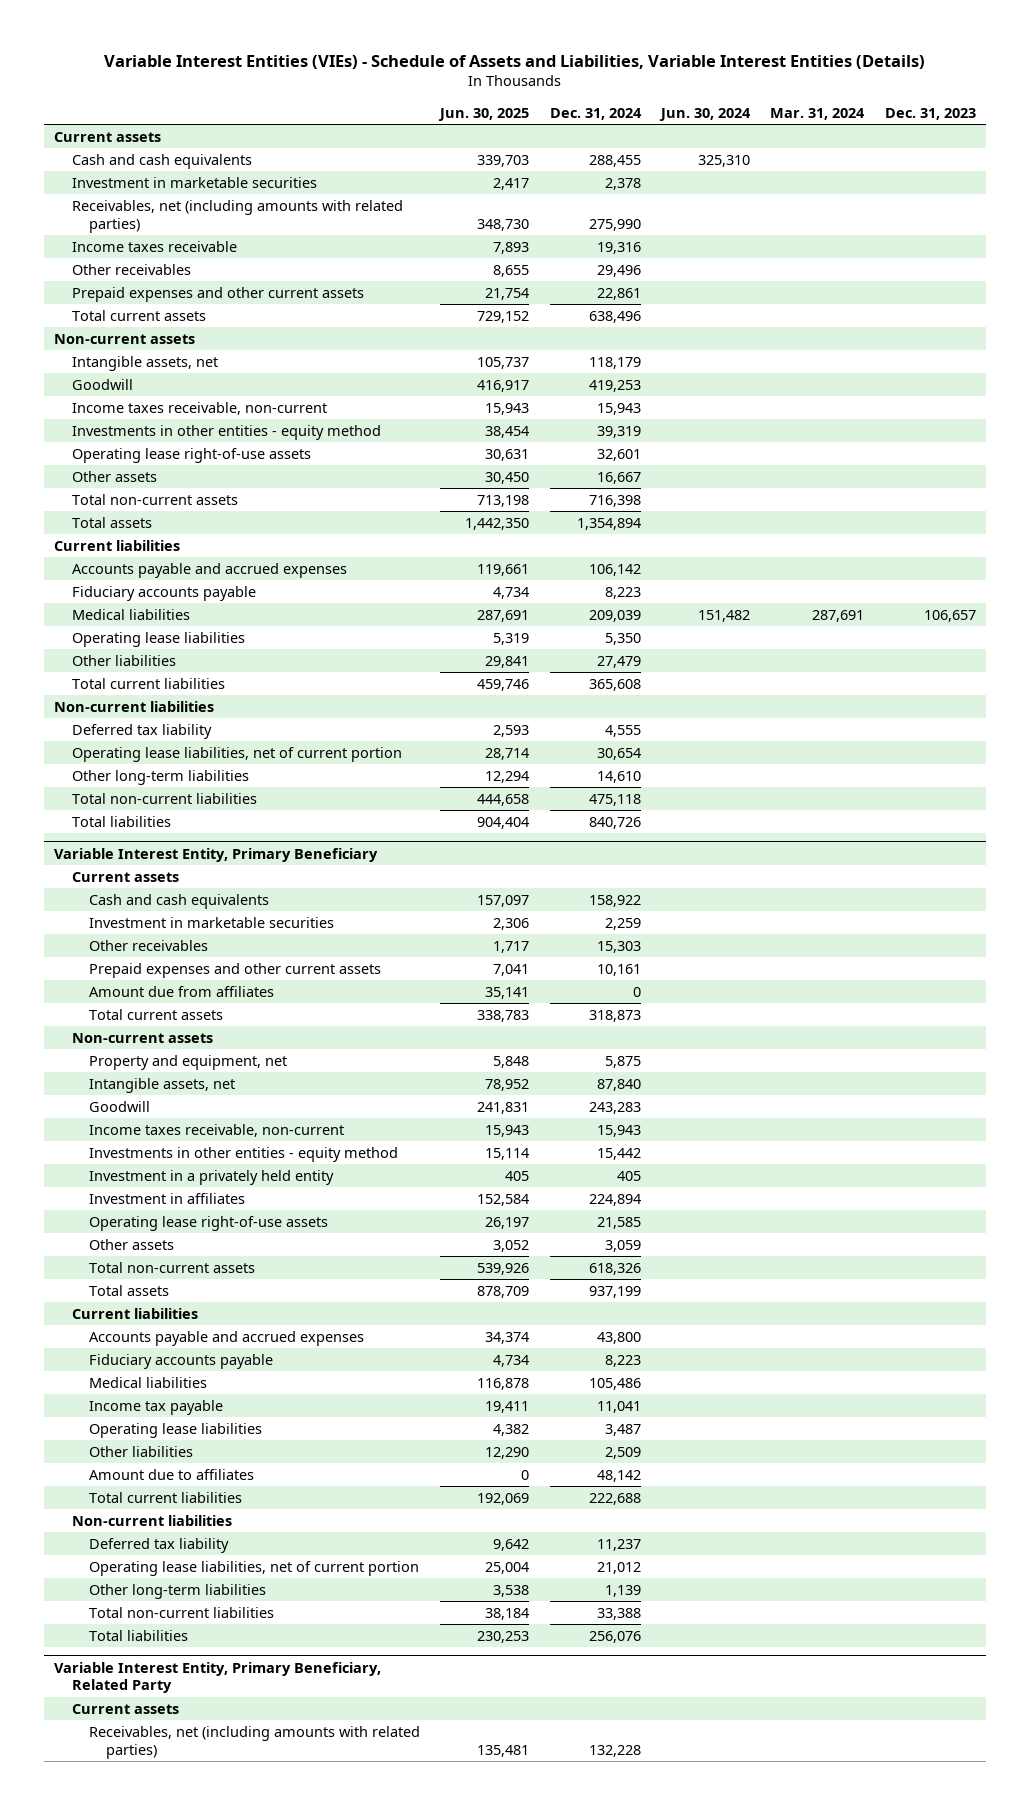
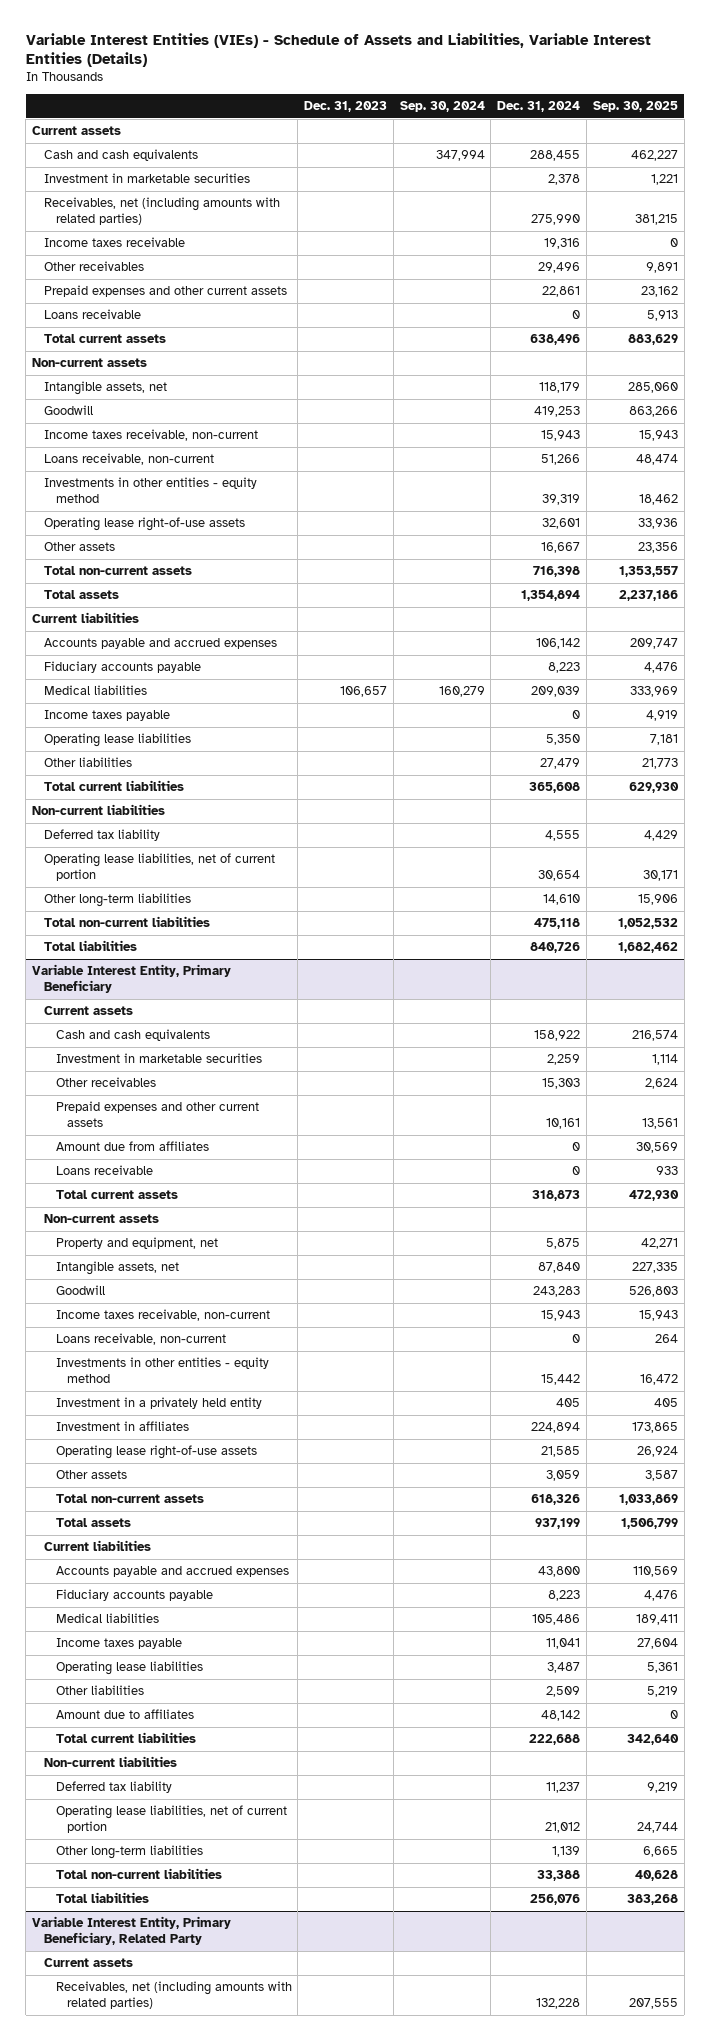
[438,107,530,121] Jun. 30, 2025 -> none
[659,107,752,121] Jun. 30, 2024 -> none
[770,107,866,120] Mar. 31, 2024 -> none
none -> [399,100,485,112] Sep. 30, 2024
none -> [592,100,678,112] Sep. 30, 2025
none -> [43,309,141,320] Loans receivable
none -> [43,453,214,466] Loans receivable, non-current
none -> [43,710,170,722] Income taxes payable
none -> [55,1165,153,1176] Loans receivable
none -> [55,1333,226,1346] Loans receivable, non-current
[88,1399,223,1415] Income tax payable -> [55,1638,182,1650] Income taxes payable

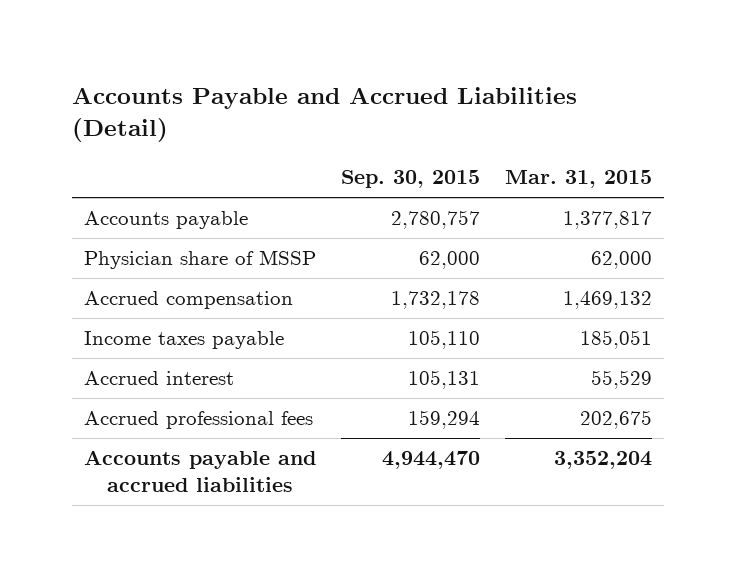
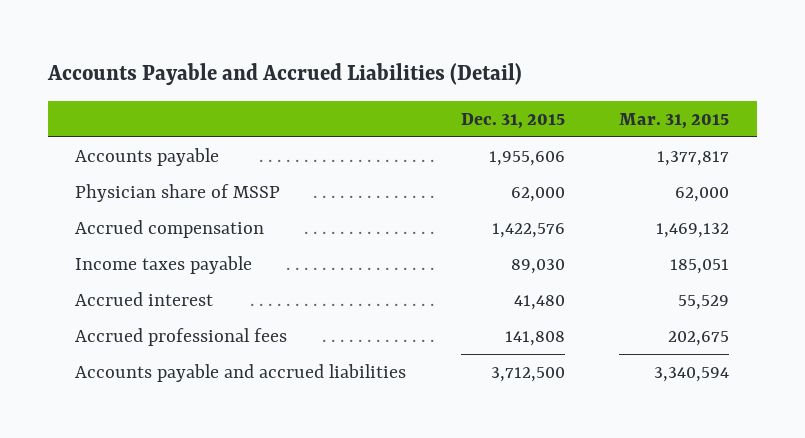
[341,170,481,189] Sep. 30, 2015 -> none
none -> [460,113,565,130] Dec. 31, 2015
[553,451,652,470] 3,352,204 -> [654,366,730,382] 3,340,594

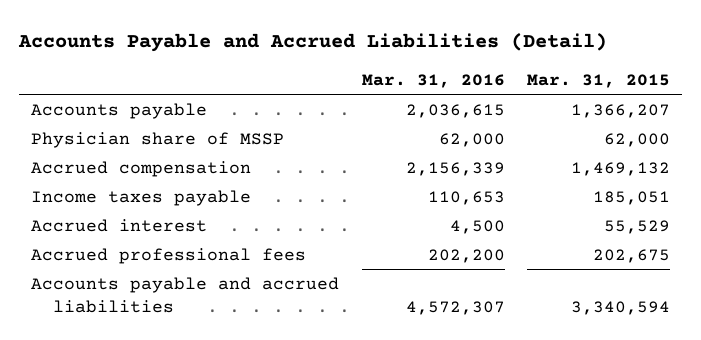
[460,113,565,130] Dec. 31, 2015 -> none
none -> [361,73,505,88] Mar. 31, 2016
[657,150,730,166] 1,377,817 -> [571,103,671,118] 1,366,207

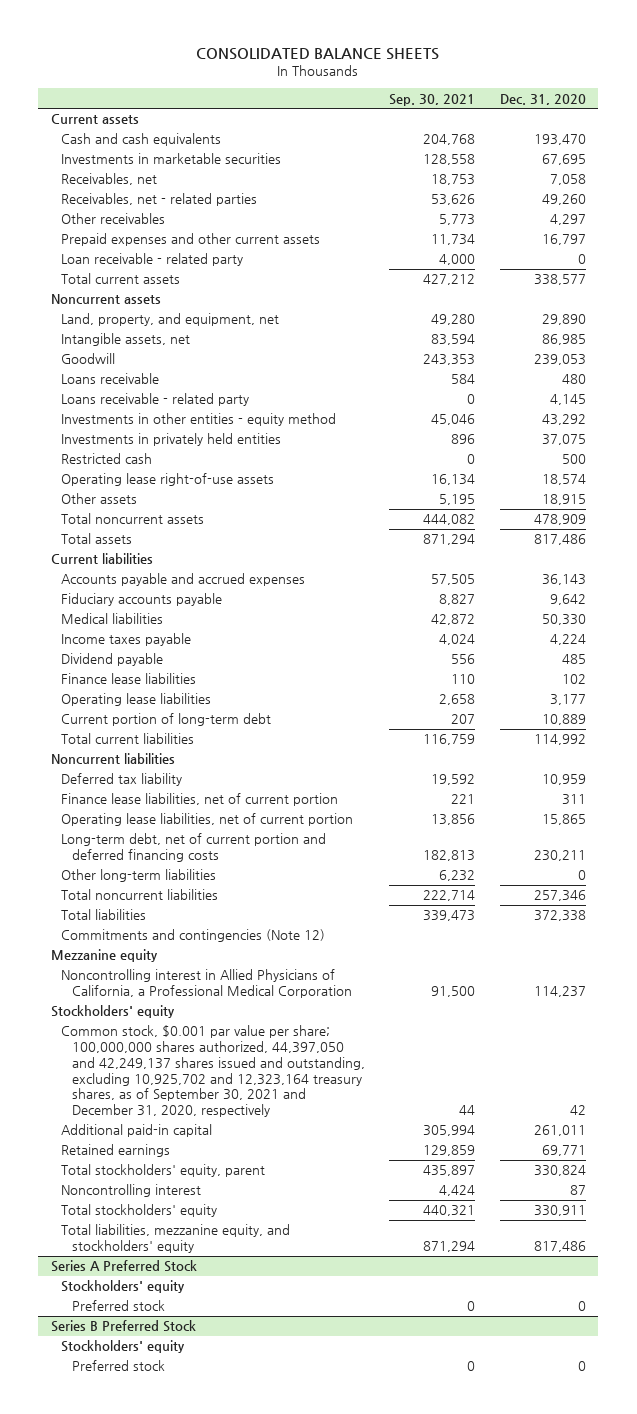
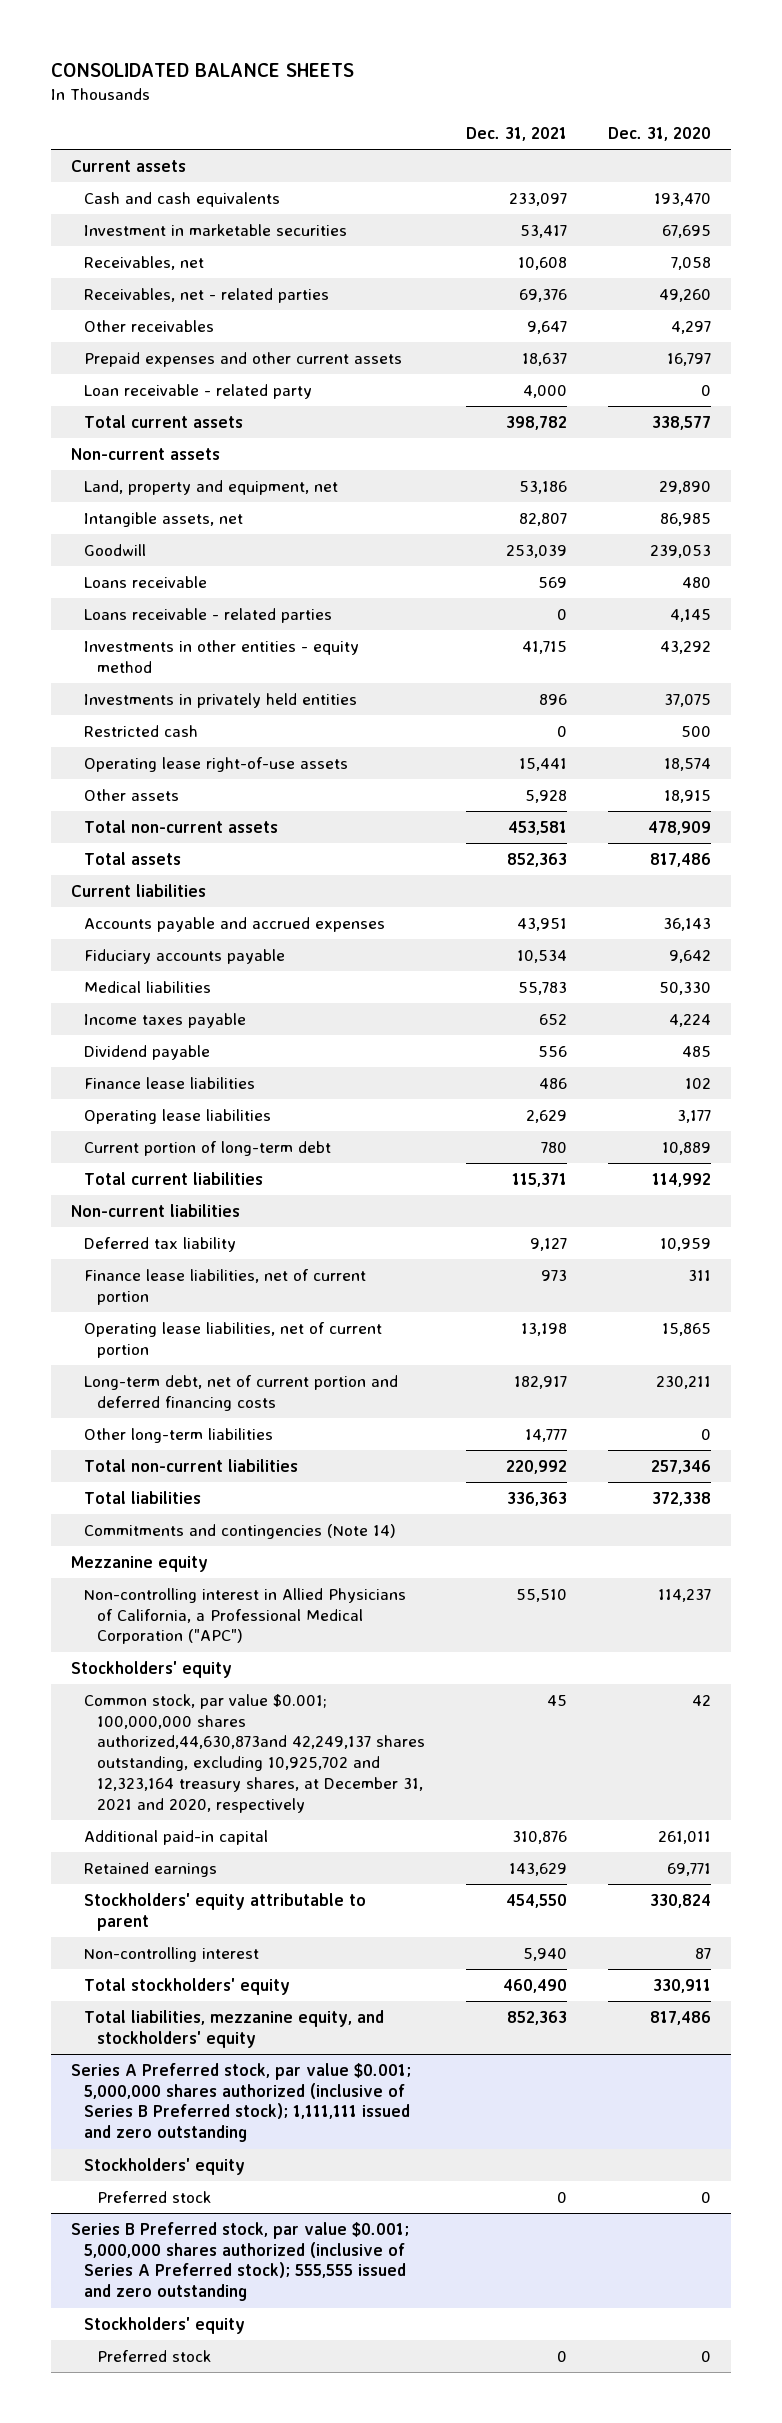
[389,93,476,106] Sep. 30, 2021 -> none
none -> [465,126,567,141] Dec. 31, 2021
[61,153,282,165] Investments in marketable securities -> [84,223,348,236] Investment in marketable securities
[50,294,161,305] Noncurrent assets -> [71,447,221,460] Non-current assets
[61,313,280,327] Land, property, and equipment, net -> [84,479,339,495] Land, property and equipment, net
[61,393,250,407] Loans receivable - related party -> [84,607,333,623] Loans receivable - related parties
[61,513,205,525] Total noncurrent assets -> [84,819,279,833] Total non-current assets
[50,753,175,765] Noncurrent liabilities -> [71,1203,241,1217] Non-current liabilities
[61,889,219,901] Total noncurrent liabilities -> [84,1458,299,1472] Total non-current liabilities
[61,929,326,943] Commitments and contingencies (Note 12) -> [84,1523,397,1539] Commitments and contingencies (Note 14)
[61,969,352,999] Noncontrolling interest in Allied Physicians of California, a Professional Medical Corporation -> [84,1587,407,1645] Non-controlling interest in Allied Physicians of California, a Professional Medical Corporation ("APC")
[61,1025,365,1118] Common stock, $0.001 par value per share; 100,000,000 shares authorized, 44,397,050 and 42,249,137 shares issued and outstanding, excluding 10,925,702 and 12,323,164 treasury shares, as of September 30, 2021 and December 31, 2020, respectively -> [84,1693,426,1814] Common stock, par value $0.001; 100,000,000 shares authorized,44,630,873and 42,249,137 shares outstanding, excluding 10,925,702 and 12,323,164 treasury shares, at December 31, 2021 and 2020, respectively
[61,1164,266,1178] Total stockholders' equity, parent -> [84,1892,367,1931] Stockholders' equity attributable to parent
[61,1184,202,1198] Noncontrolling interest -> [84,1946,260,1962] Non-controlling interest
[50,1260,197,1273] Series A Preferred Stock -> [71,2062,412,2143] Series A Preferred stock, par value $0.001; 5,000,000 shares authorized (inclusive of Series B Preferred stock); 1,111,111 issued and zero outstanding
[50,1320,196,1333] Series B Preferred Stock -> [71,2221,410,2302] Series B Preferred stock, par value $0.001; 5,000,000 shares authorized (inclusive of Series A Preferred stock); 555,555 issued and zero outstanding

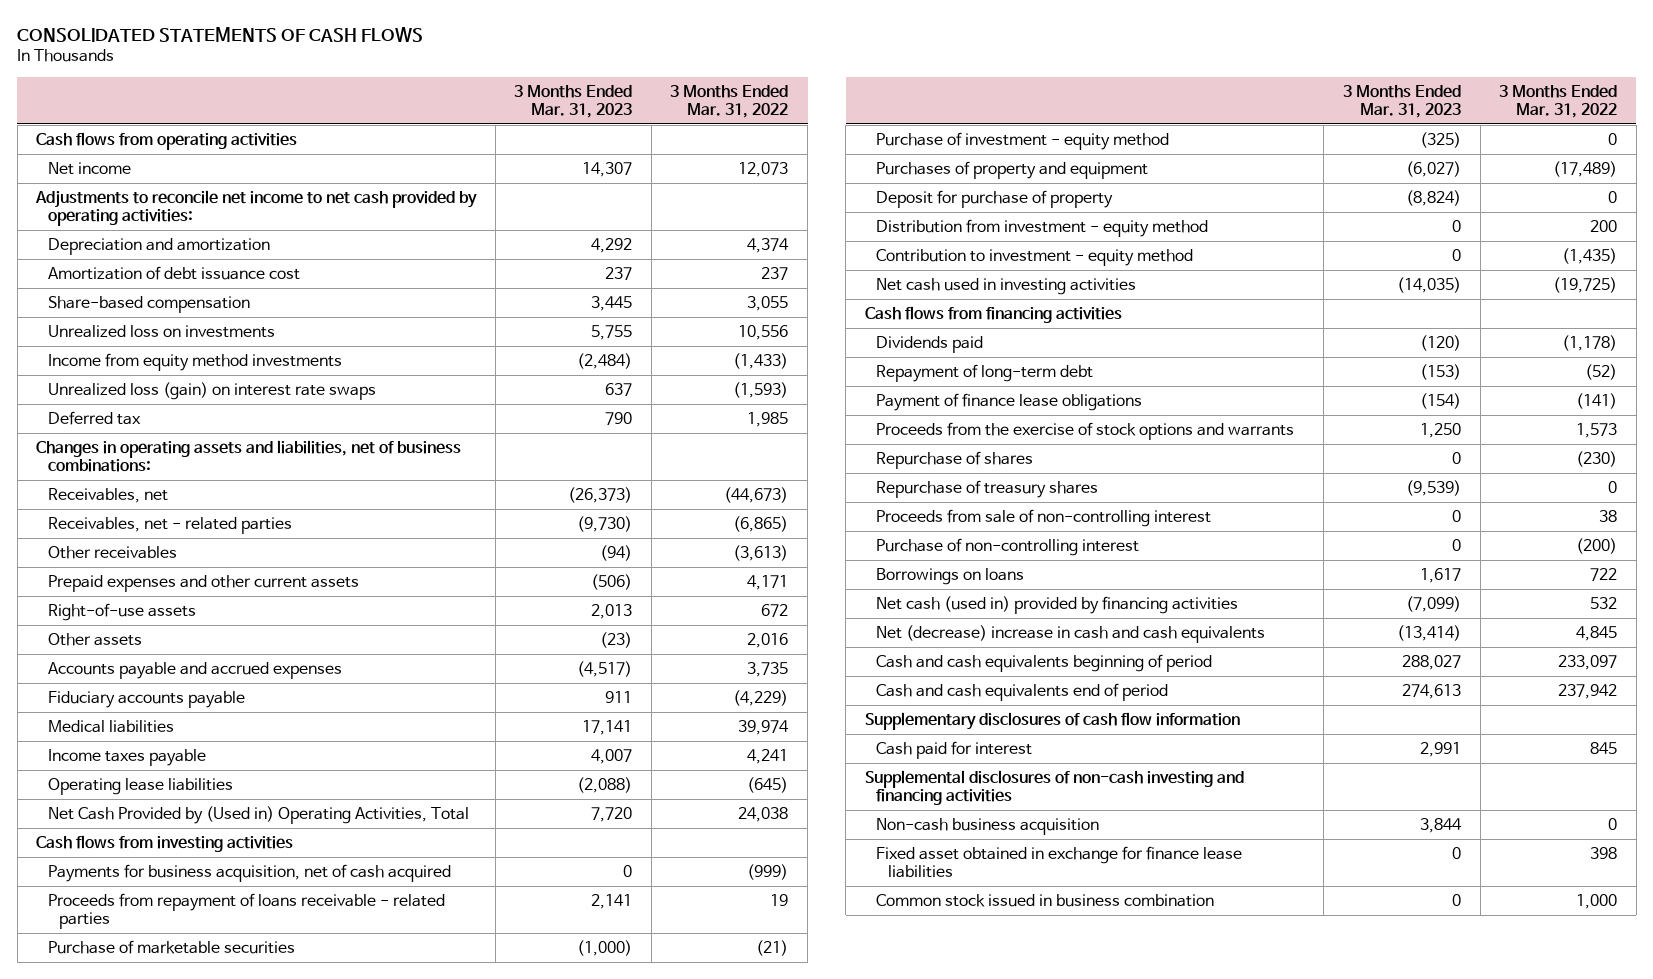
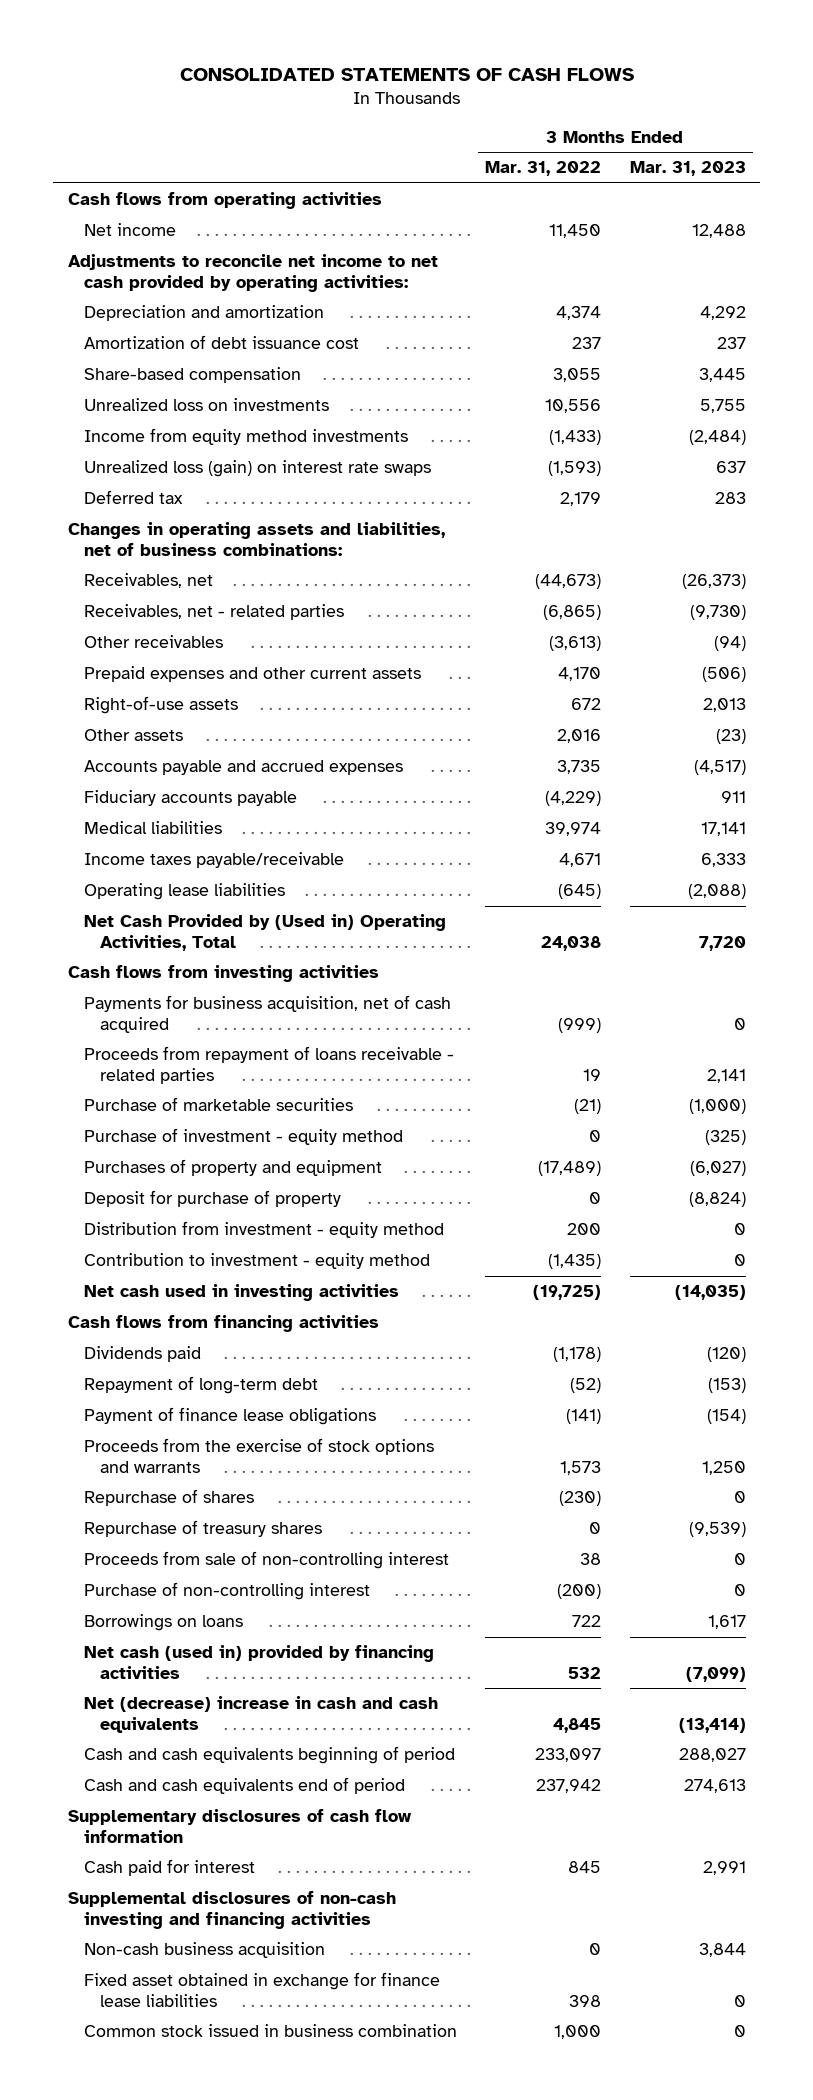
[582,162,633,178] 14,307 -> [691,224,746,239] 12,488
[738,162,789,178] 12,073 -> [549,224,602,239] 11,450
[605,412,633,426] 790 -> [714,492,746,505] 283
[747,412,789,428] 1,985 -> [560,492,602,507] 2,179
[747,575,789,591] 4,171 -> [558,667,602,682] 4,170
[47,749,206,767] Income taxes payable -> [83,852,344,869] Income taxes payable/receivable
[591,749,633,765] 4,007 -> [700,853,746,868] 6,333
[747,749,789,765] 4,241 -> [559,853,602,868] 4,671

